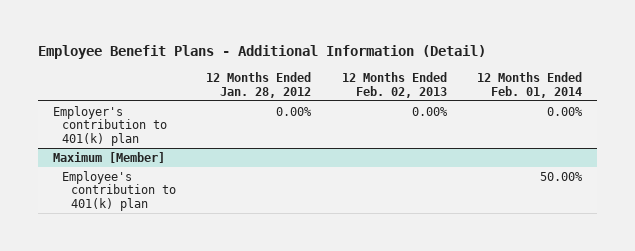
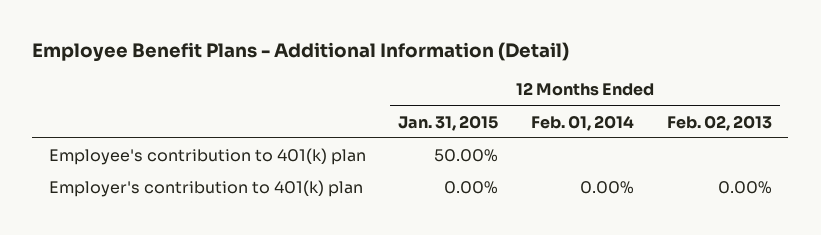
[206,71,312,98] 12 Months Ended Jan. 28, 2012 -> none
none -> [398,114,499,131] Jan. 31, 2015
none -> [48,147,366,165] Employee's contribution to 401(k) plan
[53,151,166,163] Maximum [Member] -> none
[62,170,177,212] Employee's contribution to 401(k) plan -> none

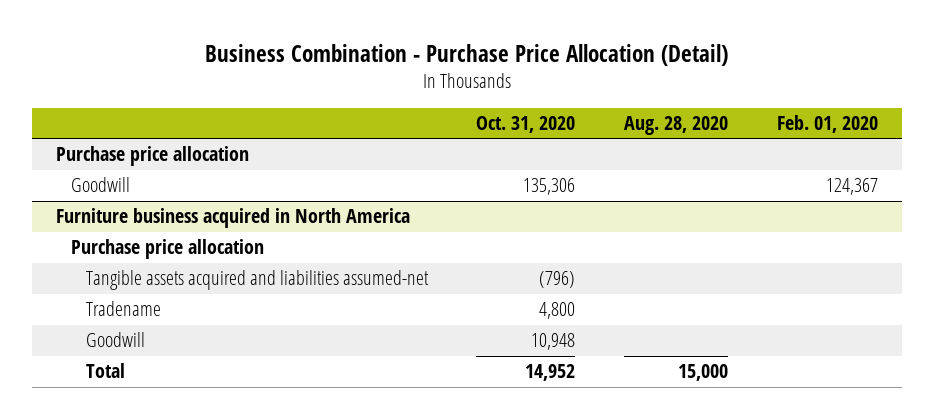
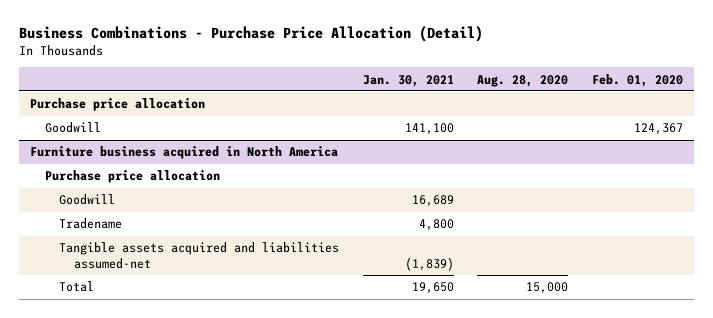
[204,43,728,66] Business Combination - Purchase Price Allocation (Detail) -> [18,25,483,42] Business Combinations - Purchase Price Allocation (Detail)
[476,115,576,133] Oct. 31, 2020 -> none
none -> [362,74,454,87] Jan. 30, 2021
[85,301,161,317] Tradename -> [59,218,123,230] Tradename
[85,270,429,291] Tangible assets acquired and liabilities assumed-net -> [59,242,340,269] Tangible assets acquired and liabilities assumed-net

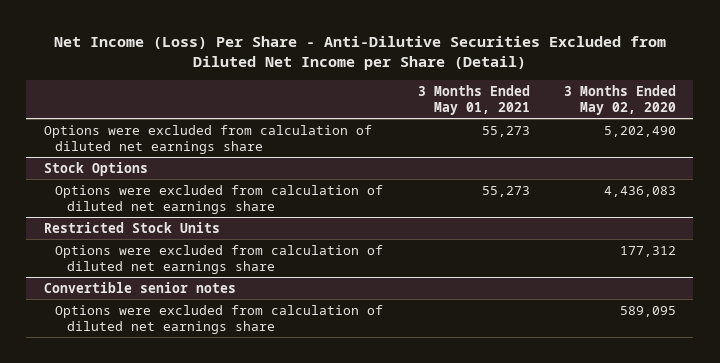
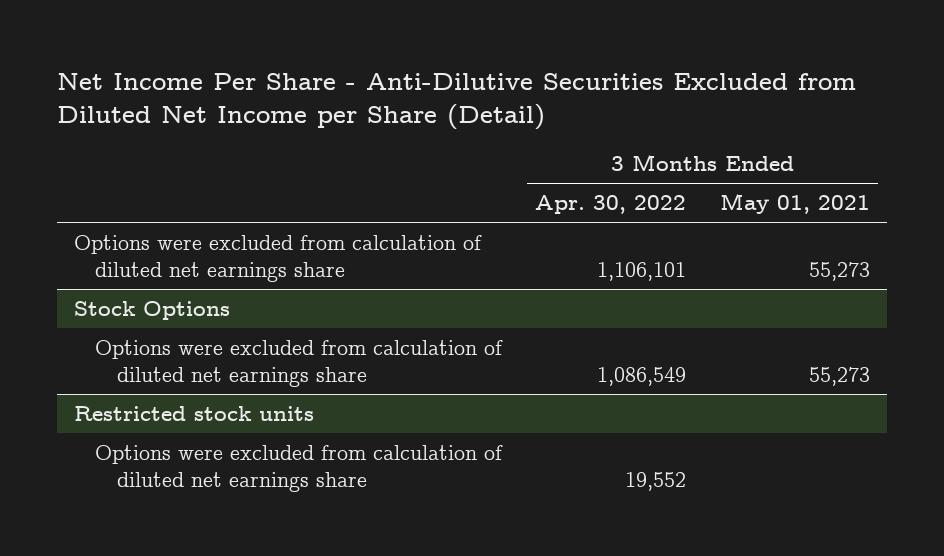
[53,35,666,70] Net Income (Loss) Per Share - Anti-Dilutive Securities Excluded from Diluted Net Income per Share (Detail) -> [57,73,857,131] Net Income Per Share - Anti-Dilutive Securities Excluded from Diluted Net Income per Share (Detail)
[563,84,676,115] 3 Months Ended May 02, 2020 -> none
none -> [535,195,687,215] Apr. 30, 2022
[43,221,220,233] Restricted Stock Units -> [73,405,314,421] Restricted stock units
[43,281,236,293] Convertible senior notes -> none
[55,304,384,334] Options were excluded from calculation of diluted net earnings share -> none

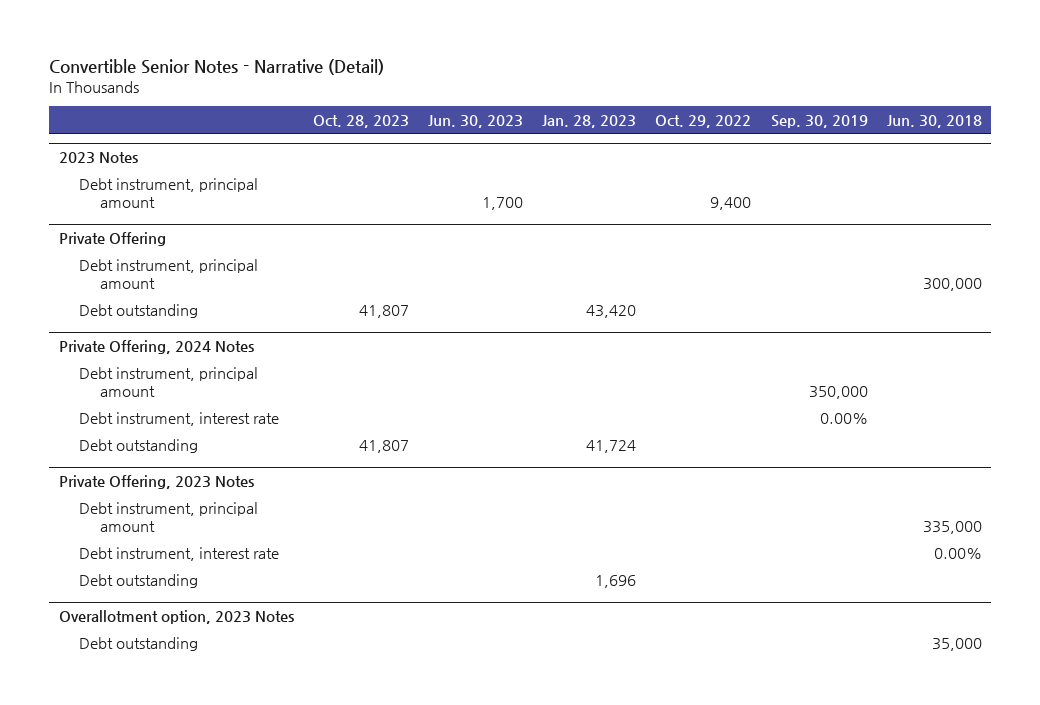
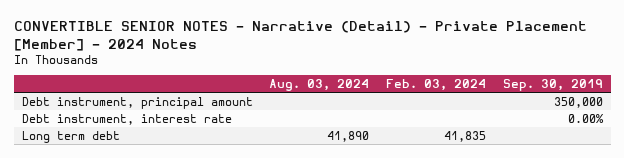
[49,58,385,75] Convertible Senior Notes - Narrative (Detail) -> [13,21,587,51] CONVERTIBLE SENIOR NOTES - Narrative (Detail) - Private Placement [Member] - 2024 Notes
[312,114,409,128] Oct. 28, 2023 -> none
[428,114,524,128] Jun. 30, 2023 -> none
[542,114,637,128] Jan. 28, 2023 -> none
[655,114,752,128] Oct. 29, 2022 -> none
[886,114,982,128] Jun. 30, 2018 -> none
none -> [269,79,370,92] Aug. 03, 2024
none -> [385,79,486,92] Feb. 03, 2024
[58,151,138,163] 2023 Notes -> none
[79,177,259,208] Debt instrument, principal amount -> none
[58,231,166,246] Private Offering -> none
[79,258,259,289] Debt instrument, principal amount -> none
[79,303,199,318] Debt outstanding -> none
[58,339,254,354] Private Offering, 2024 Notes -> none
[58,474,254,489] Private Offering, 2023 Notes -> none
[79,501,259,532] Debt instrument, principal amount -> none
[79,546,280,561] Debt instrument, interest rate -> none
[79,573,199,588] Debt outstanding -> none
[58,609,294,624] Overallotment option, 2023 Notes -> none
[79,636,199,651] Debt outstanding -> none
[79,438,199,453] Debt outstanding -> [21,130,120,143] Long term debt

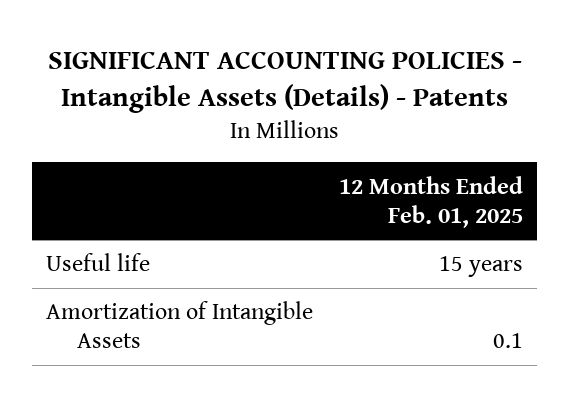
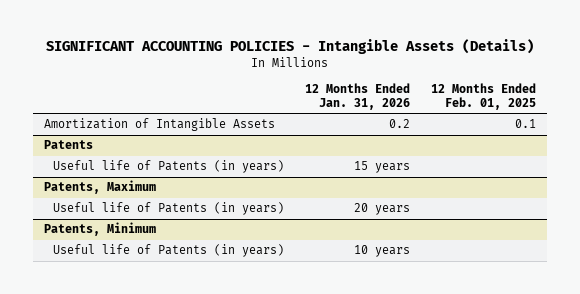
[47,51,522,114] SIGNIFICANT ACCOUNTING POLICIES - Intangible Assets (Details) - Patents -> [45,39,534,55] SIGNIFICANT ACCOUNTING POLICIES - Intangible Assets (Details)
none -> [305,82,411,111] 12 Months Ended Jan. 31, 2026
[45,253,150,272] Useful life -> none
none -> [43,140,93,150] Patents
none -> [53,160,285,174] Useful life of Patents (in years)
none -> [43,180,156,195] Patents, Maximum
none -> [53,202,285,216] Useful life of Patents (in years)
none -> [43,222,156,237] Patents, Minimum
none -> [53,244,285,258] Useful life of Patents (in years)

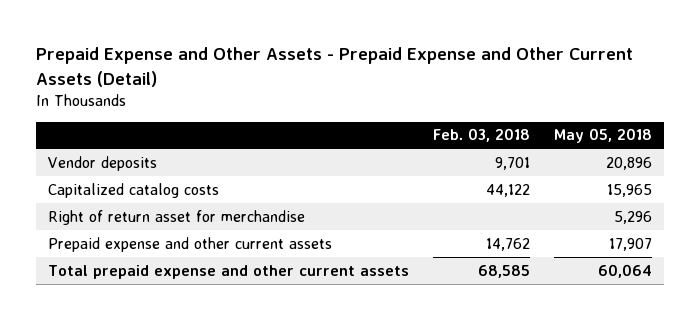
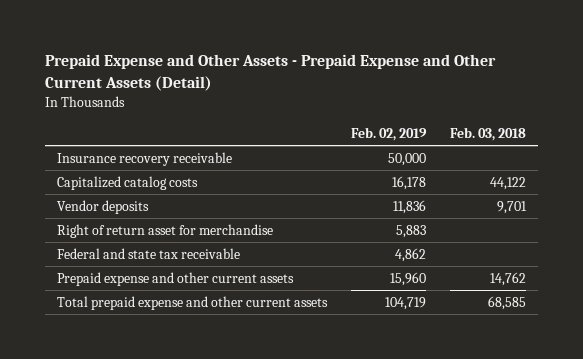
[553,128,652,144] May 05, 2018 -> none
none -> [350,127,427,142] Feb. 02, 2019
none -> [56,151,232,166] Insurance recovery receivable
[47,155,157,171] Vendor deposits -> [56,199,149,214] Vendor deposits
none -> [56,247,240,259] Federal and state tax receivable

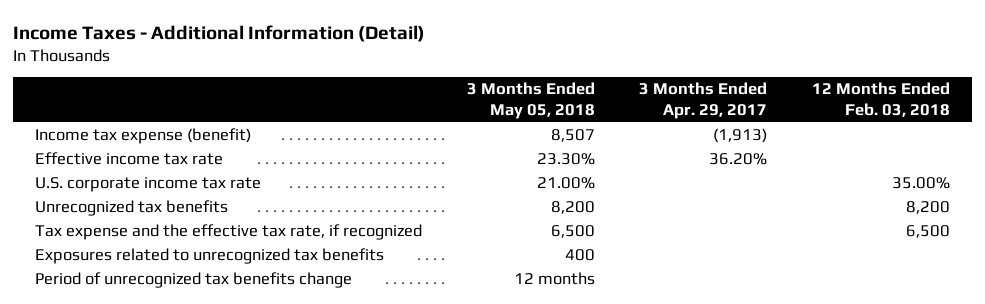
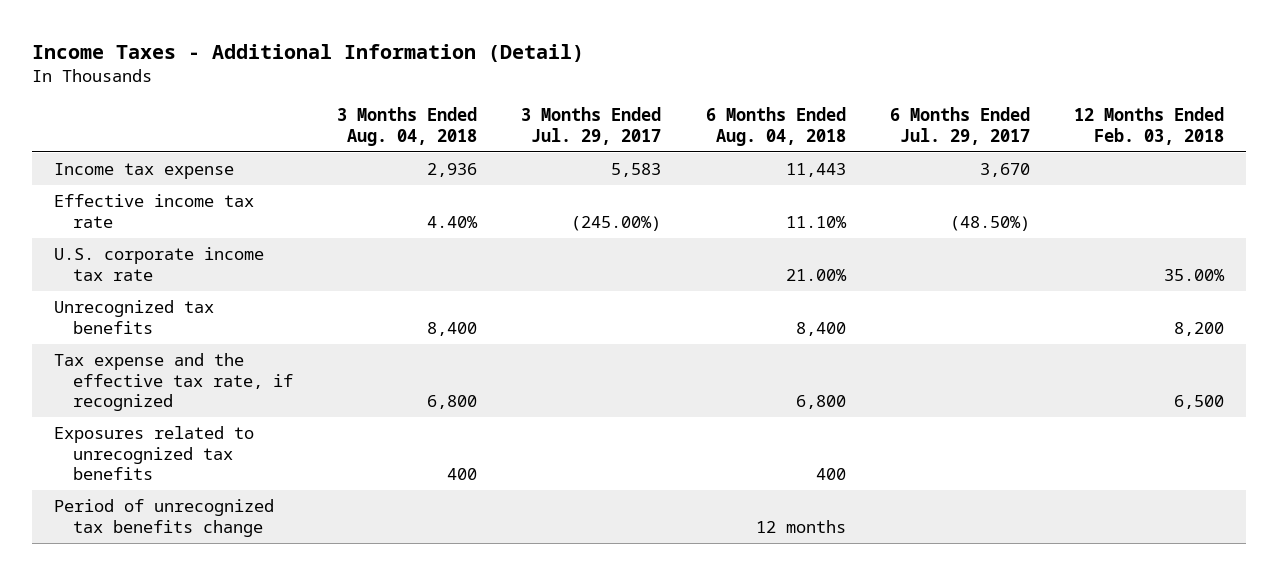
[466,82,595,119] 3 Months Ended May 05, 2018 -> none
[639,82,768,119] 3 Months Ended Apr. 29, 2017 -> none
none -> [337,107,478,146] 3 Months Ended Aug. 04, 2018
none -> [521,107,662,145] 3 Months Ended Jul. 29, 2017
none -> [705,107,846,146] 6 Months Ended Aug. 04, 2018
none -> [890,107,1031,145] 6 Months Ended Jul. 29, 2017
[35,128,252,145] Income tax expense (benefit) -> [54,163,235,180] Income tax expense

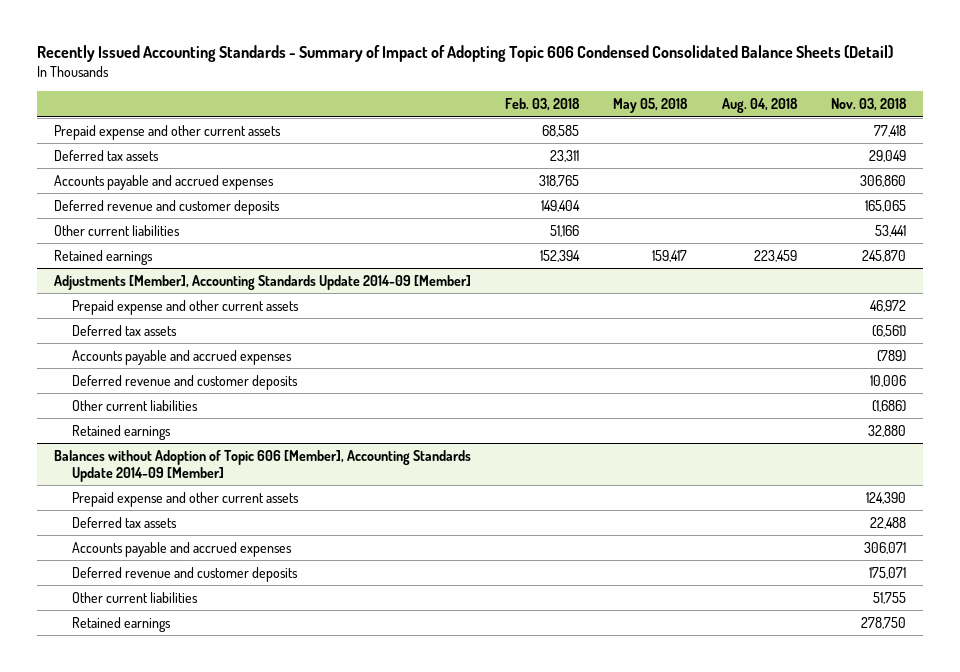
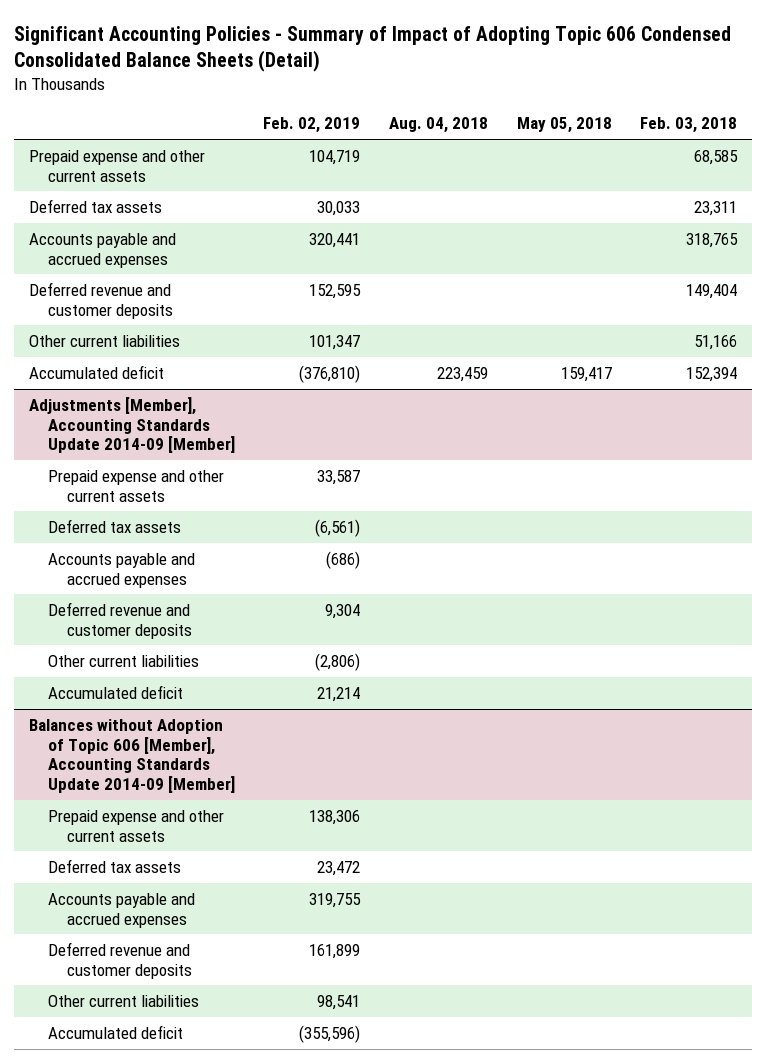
[36,45,893,63] Recently Issued Accounting Standards - Summary of Impact of Adopting Topic 606 Condensed Consolidated Balance Sheets (Detail) -> [14,25,732,73] Significant Accounting Policies - Summary of Impact of Adopting Topic 606 Condensed Consolidated Balance Sheets (Detail)
[830,98,907,112] Nov. 03, 2018 -> none
none -> [263,117,361,134] Feb. 02, 2019
[53,249,153,265] Retained earnings -> [28,364,164,379] Accumulated deficit
[71,424,171,440] Retained earnings -> [47,684,183,699] Accumulated deficit
[71,616,171,632] Retained earnings -> [47,1024,183,1039] Accumulated deficit

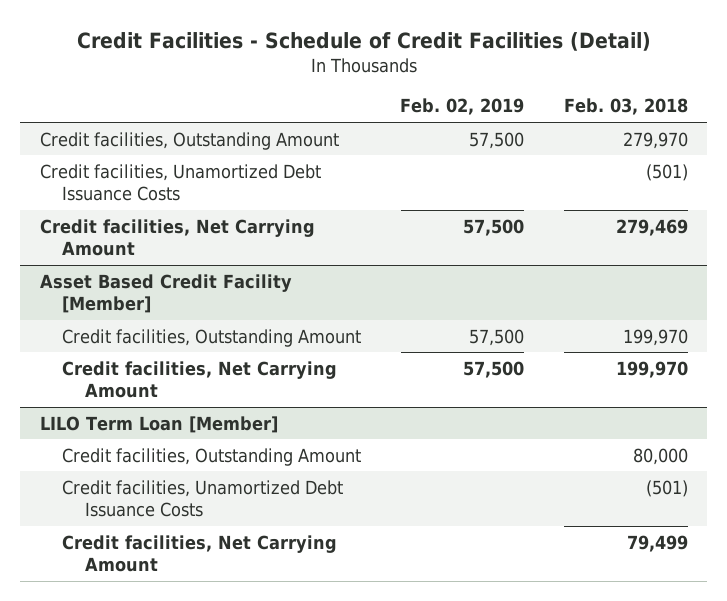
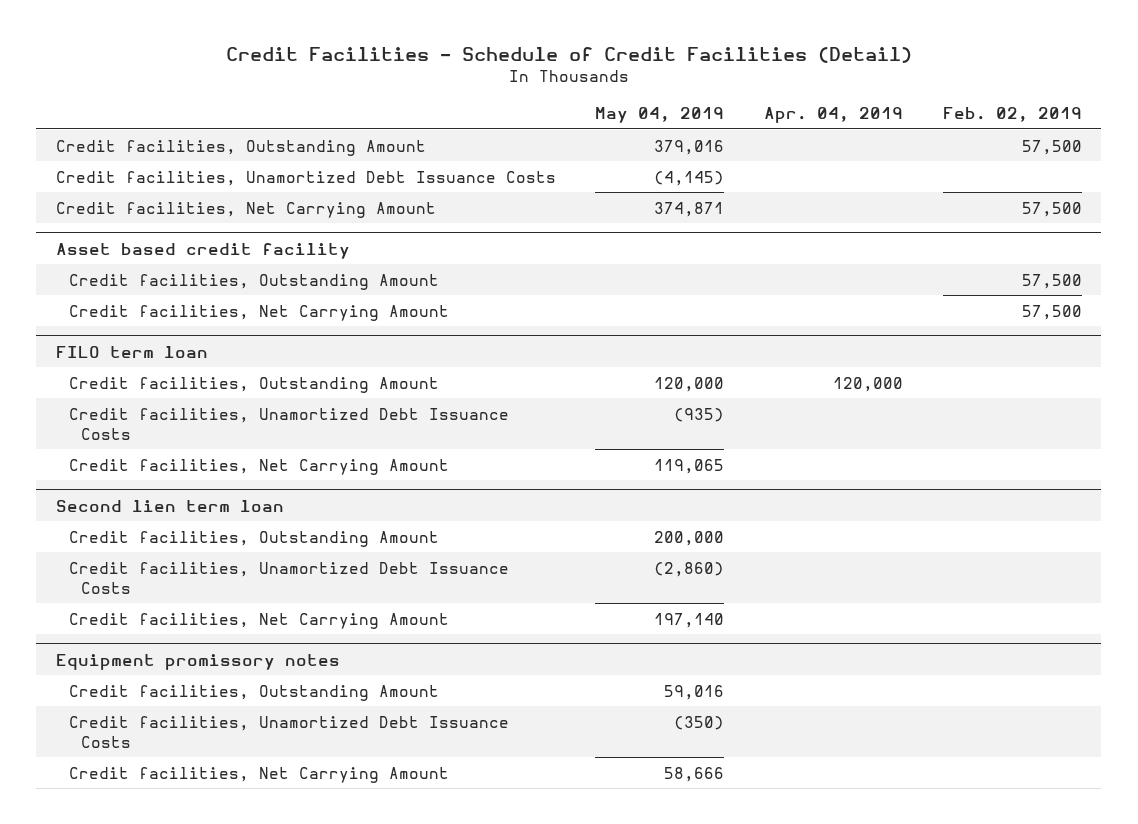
[563,98,688,116] Feb. 03, 2018 -> none
none -> [595,107,725,124] May 04, 2019
none -> [764,107,904,124] Apr. 04, 2019
[39,273,292,314] Asset Based Credit Facility [Member] -> [55,242,350,259] Asset based credit facility
[39,415,278,433] LILO Term Loan [Member] -> none
[62,447,362,466] Credit facilities, Outstanding Amount -> none
[62,479,344,518] Credit facilities, Unamortized Debt Issuance Costs -> none
[62,534,338,573] Credit facilities, Net Carrying Amount -> none
none -> [55,345,208,358] FILO term loan
none -> [68,376,439,393] Credit facilities, Outstanding Amount
none -> [68,407,509,440] Credit facilities, Unamortized Debt Issuance Costs
none -> [68,458,449,475] Credit facilities, Net Carrying Amount
none -> [55,499,284,512] Second lien term loan
none -> [68,530,439,547] Credit facilities, Outstanding Amount
none -> [68,561,509,594] Credit facilities, Unamortized Debt Issuance Costs
none -> [68,612,449,629] Credit facilities, Net Carrying Amount
none -> [55,653,340,670] Equipment promissory notes
none -> [68,684,439,701] Credit facilities, Outstanding Amount
none -> [68,715,509,748] Credit facilities, Unamortized Debt Issuance Costs
none -> [68,766,449,783] Credit facilities, Net Carrying Amount

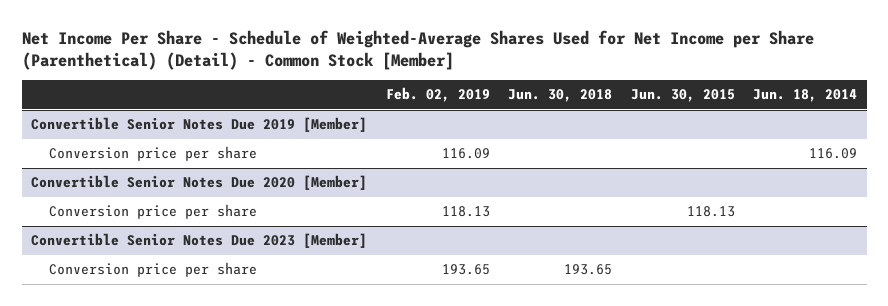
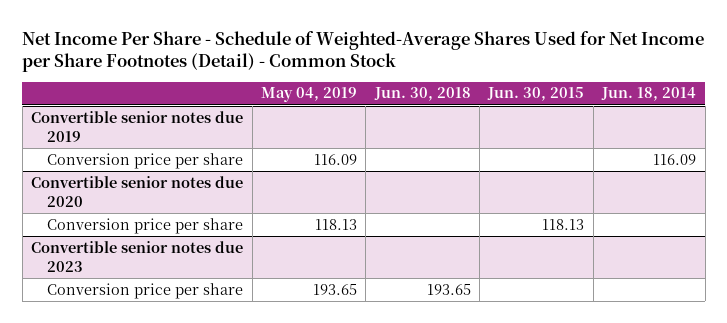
[21,29,814,70] Net Income Per Share - Schedule of Weighted-Average Shares Used for Net Income per Share (Parenthetical) (Detail) - Common Stock [Member] -> [22,30,705,73] Net Income Per Share - Schedule of Weighted-Average Shares Used for Net Income per Share Footnotes (Detail) - Common Stock
[385,87,490,103] Feb. 02, 2019 -> none
none -> [261,87,358,103] May 04, 2019
[31,117,368,133] Convertible Senior Notes Due 2019 [Member] -> [30,110,243,142] Convertible senior notes due 2019
[31,175,368,191] Convertible Senior Notes Due 2020 [Member] -> [30,175,243,207] Convertible senior notes due 2020
[31,233,368,249] Convertible Senior Notes Due 2023 [Member] -> [30,240,243,272] Convertible senior notes due 2023

